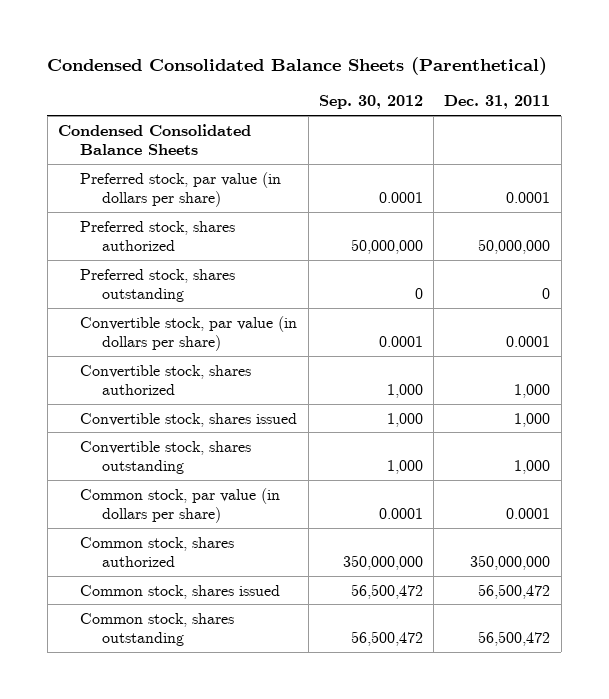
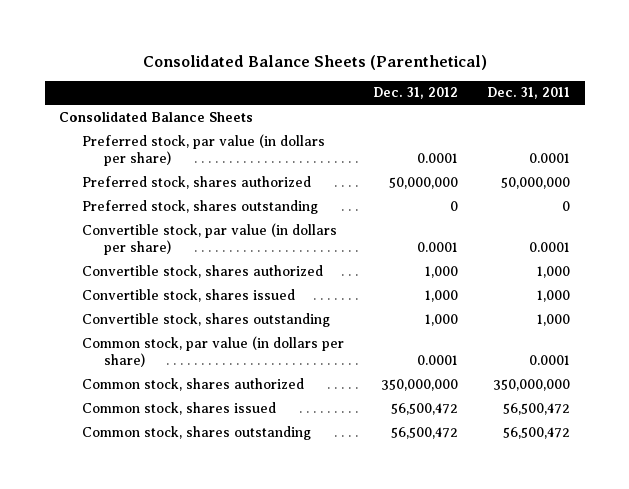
[47,57,548,76] Condensed Consolidated Balance Sheets (Parenthetical) -> [142,54,487,70] Consolidated Balance Sheets (Parenthetical)
[318,95,423,110] Sep. 30, 2012 -> none
none -> [372,87,458,100] Dec. 31, 2012
[58,123,252,156] Condensed Consolidated Balance Sheets -> [59,110,254,122] Consolidated Balance Sheets

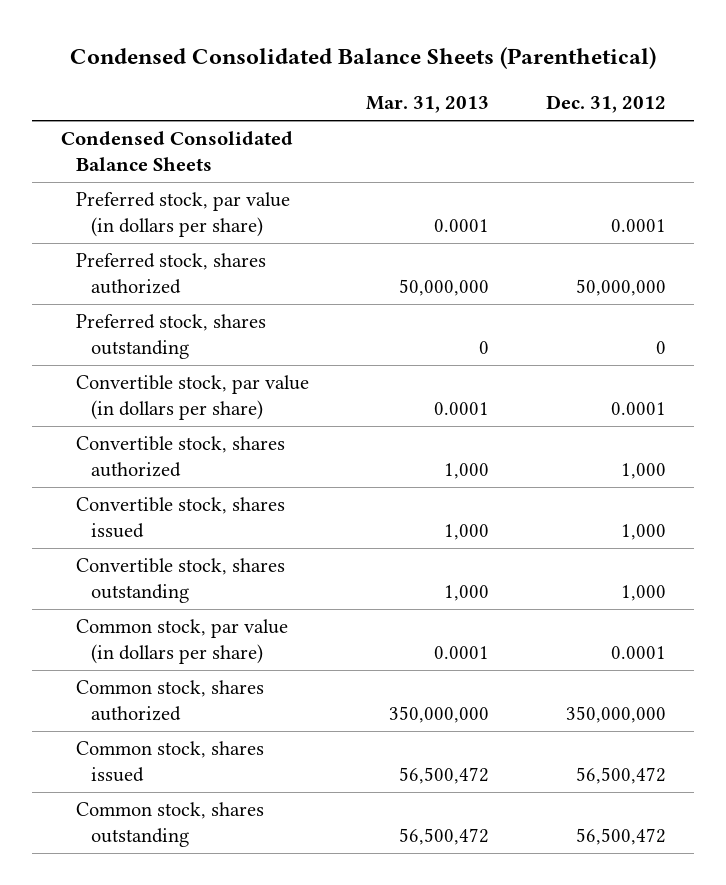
[142,54,487,70] Consolidated Balance Sheets (Parenthetical) -> [70,47,657,70] Condensed Consolidated Balance Sheets (Parenthetical)
[487,87,571,100] Dec. 31, 2011 -> none
none -> [365,96,489,114] Mar. 31, 2013
[59,110,254,122] Consolidated Balance Sheets -> [60,131,293,172] Condensed Consolidated Balance Sheets

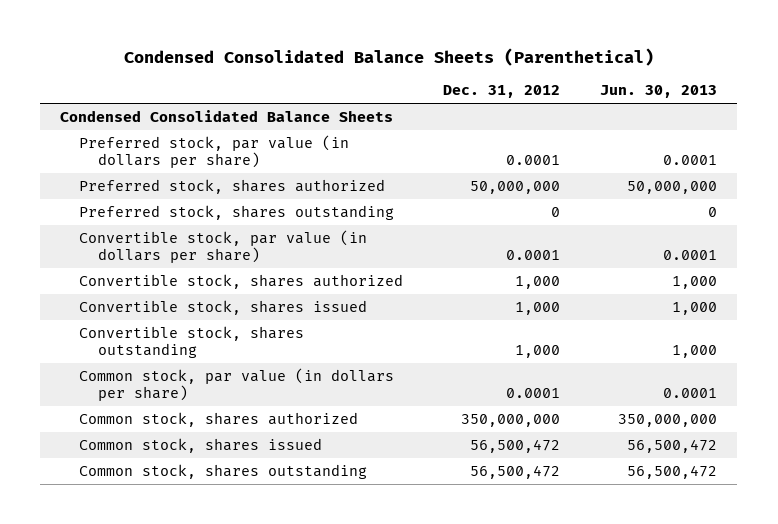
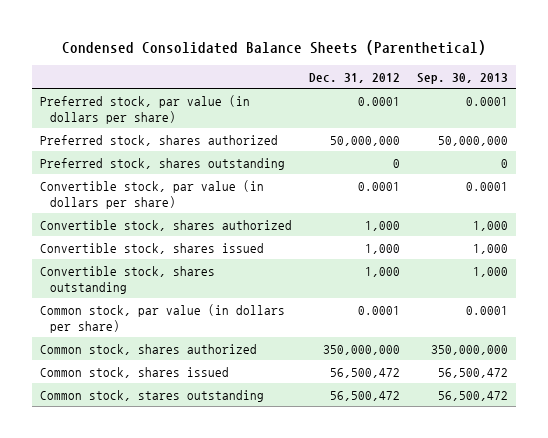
[600,85,718,99] Jun. 30, 2013 -> none
none -> [416,72,508,84] Sep. 30, 2013
[60,110,394,123] Condensed Consolidated Balance Sheets -> none
[79,464,368,480] Common stock, shares outstanding -> [40,389,265,402] Common stock, stares outstanding

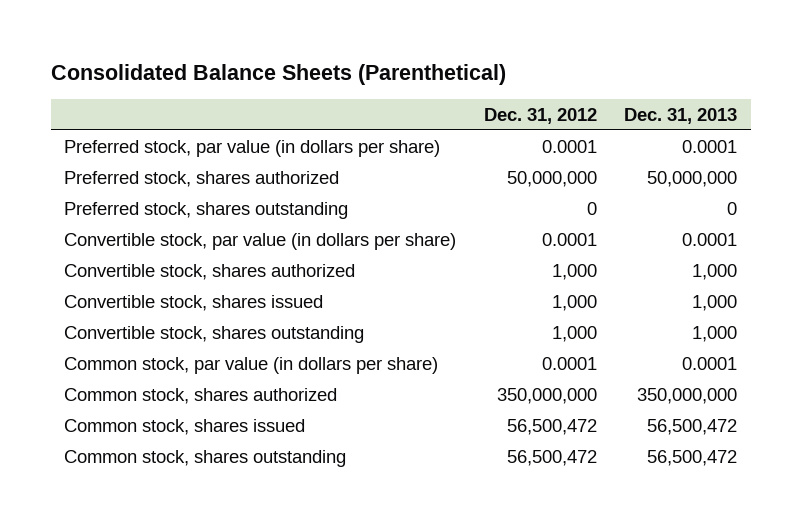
[61,39,486,55] Condensed Consolidated Balance Sheets (Parenthetical) -> [50,63,506,85] Consolidated Balance Sheets (Parenthetical)
[416,72,508,84] Sep. 30, 2013 -> none
none -> [624,107,738,124] Dec. 31, 2013
[40,389,265,402] Common stock, stares outstanding -> [64,450,347,468] Common stock, shares outstanding

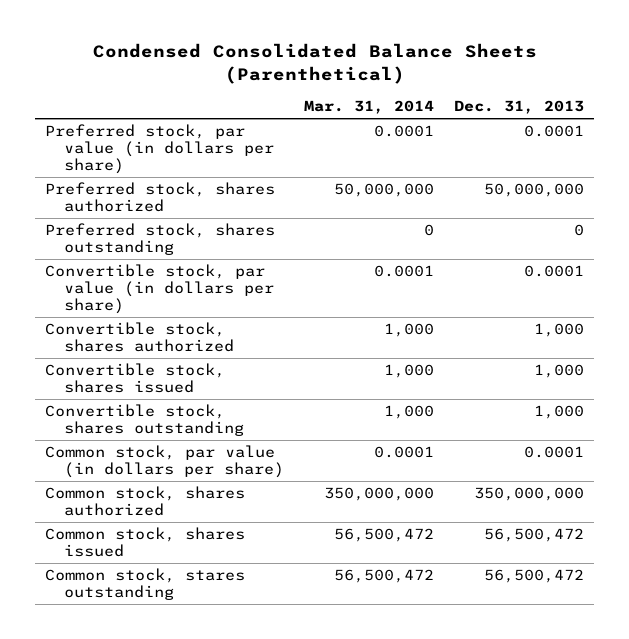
[50,63,506,85] Consolidated Balance Sheets (Parenthetical) -> [92,43,537,84] Condensed Consolidated Balance Sheets (Parenthetical)
[483,107,597,124] Dec. 31, 2012 -> none
none -> [304,99,435,114] Mar. 31, 2014
[64,450,347,468] Common stock, shares outstanding -> [45,568,246,600] Common stock, stares outstanding

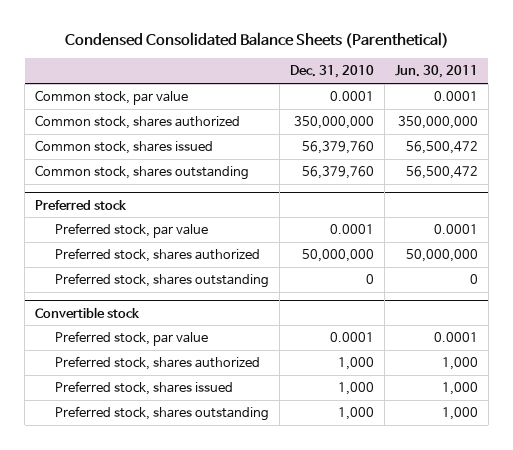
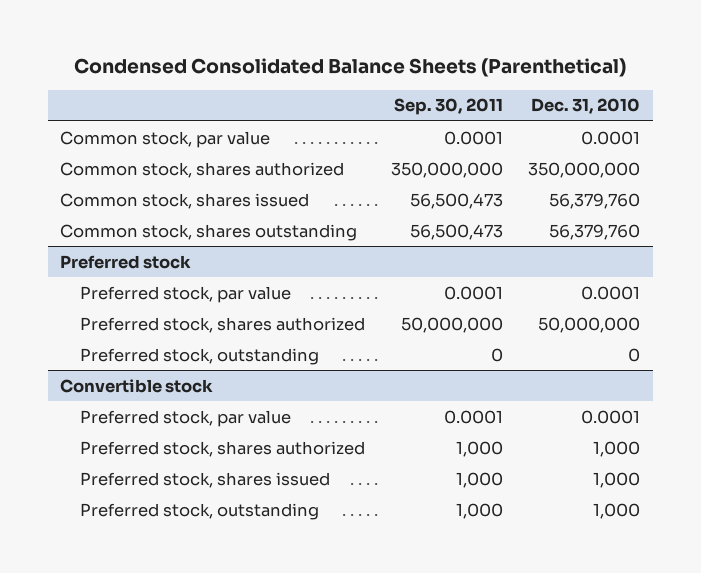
[394,65,478,79] Jun. 30, 2011 -> none
none -> [393,98,503,116] Sep. 30, 2011
[54,273,269,289] Preferred stock, shares outstanding -> [80,347,320,365] Preferred stock, outstanding
[54,406,269,422] Preferred stock, shares outstanding -> [80,502,320,520] Preferred stock, outstanding

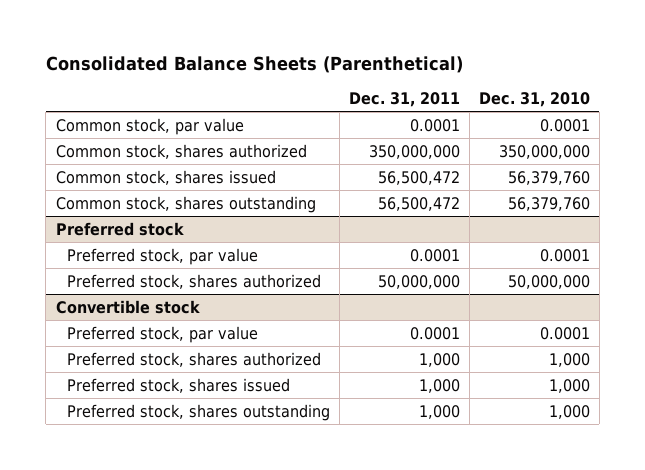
[74,58,627,78] Condensed Consolidated Balance Sheets (Parenthetical) -> [45,55,463,73] Consolidated Balance Sheets (Parenthetical)
[393,98,503,116] Sep. 30, 2011 -> none
none -> [348,91,460,107] Dec. 31, 2011
[80,347,320,365] Preferred stock, outstanding -> none
[80,502,320,520] Preferred stock, outstanding -> [66,403,330,421] Preferred stock, shares outstanding

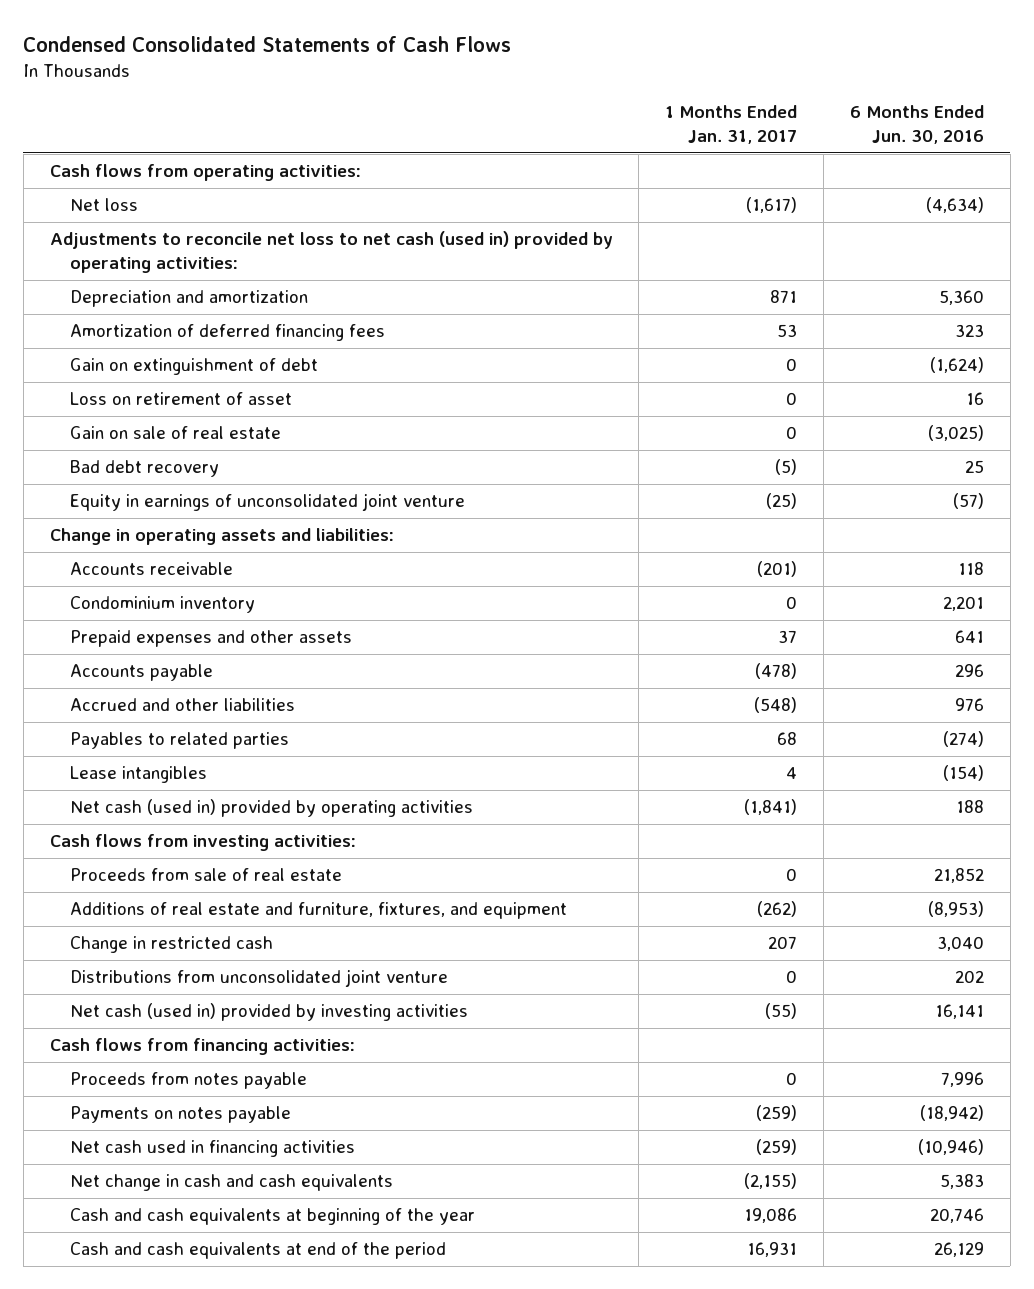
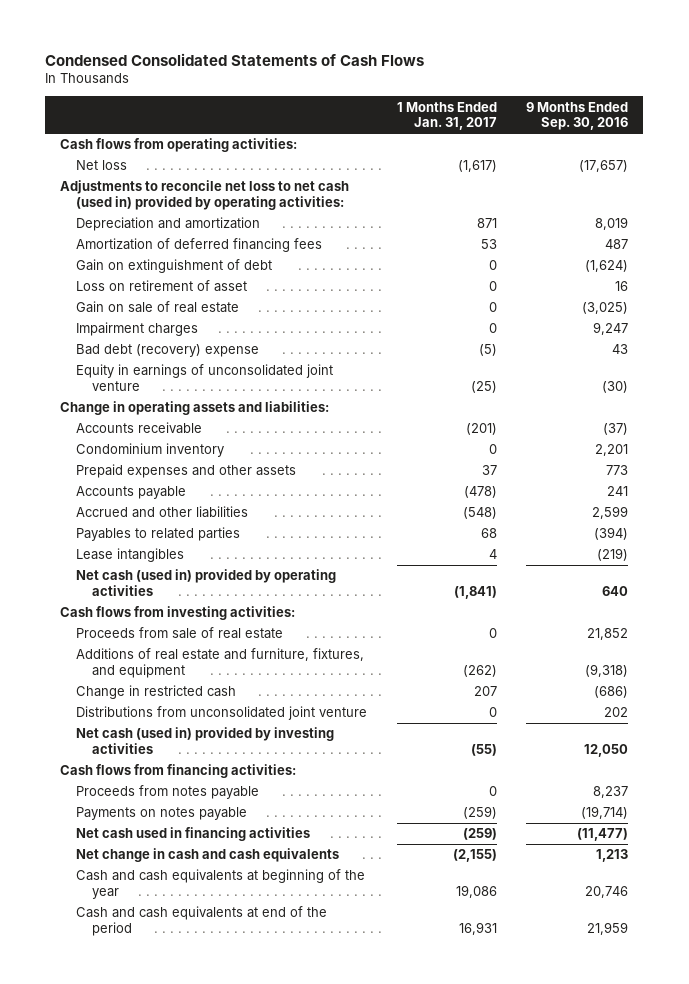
[849,105,984,144] 6 Months Ended Jun. 30, 2016 -> none
none -> [526,101,629,131] 9 Months Ended Sep. 30, 2016
none -> [75,322,198,337] Impairment charges
[70,460,220,478] Bad debt recovery -> [75,344,259,358] Bad debt (recovery) expense

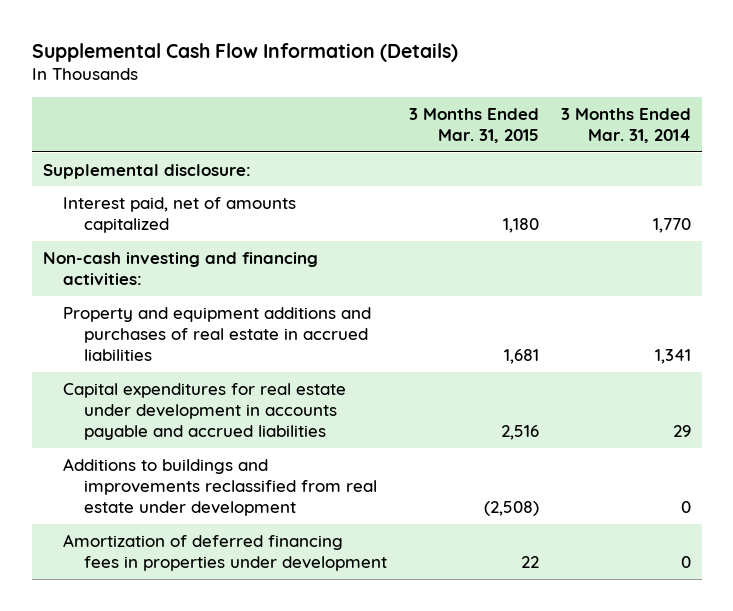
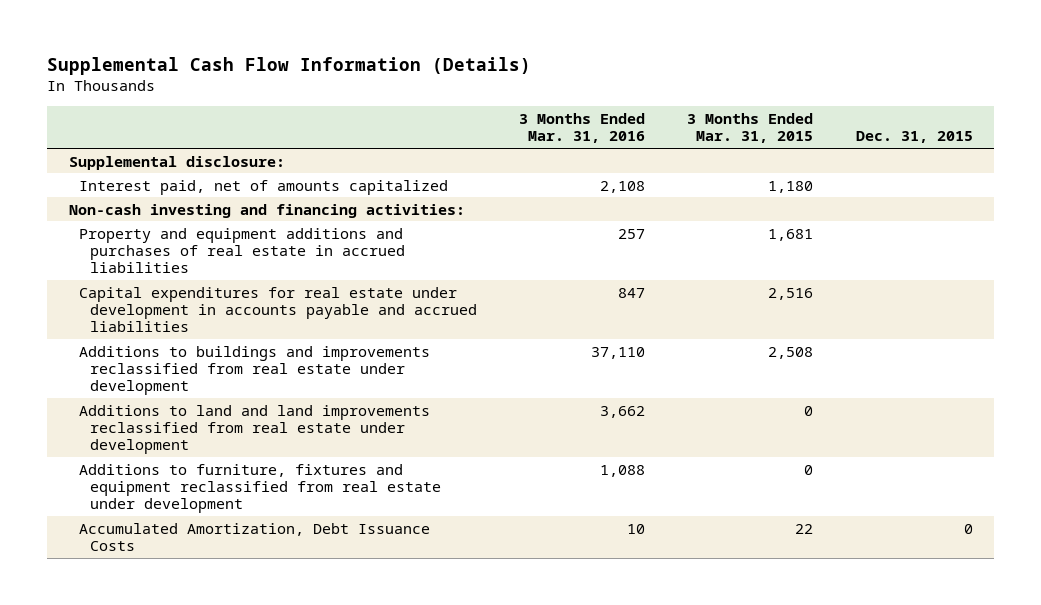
[560,107,691,143] 3 Months Ended Mar. 31, 2014 -> none
none -> [519,112,646,144] 3 Months Ended Mar. 31, 2016
none -> [855,131,973,144] Dec. 31, 2015
[63,533,388,571] Amortization of deferred financing fees in properties under development -> none
[484,501,540,517] (2,508) -> [768,346,814,359] 2,508
none -> [79,404,431,455] Additions to land and land improvements reclassified from real estate under development
none -> [79,463,442,514] Additions to furniture, fixtures and equipment reclassified from real estate under development
none -> [79,522,431,551] Accumulated Amortization, Debt Issuance Costs

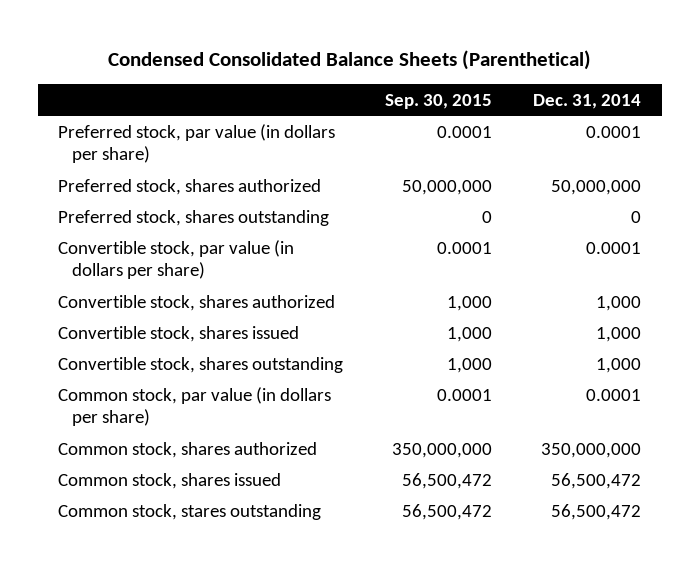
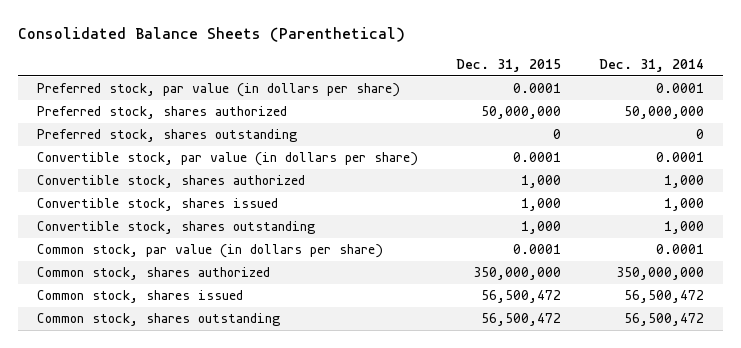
[107,50,591,71] Condensed Consolidated Balance Sheets (Parenthetical) -> [17,27,405,43] Consolidated Balance Sheets (Parenthetical)
[384,93,492,109] Sep. 30, 2015 -> none
none -> [455,59,561,73] Dec. 31, 2015
[58,503,322,520] Common stock, stares outstanding -> [36,313,280,327] Common stock, shares outstanding

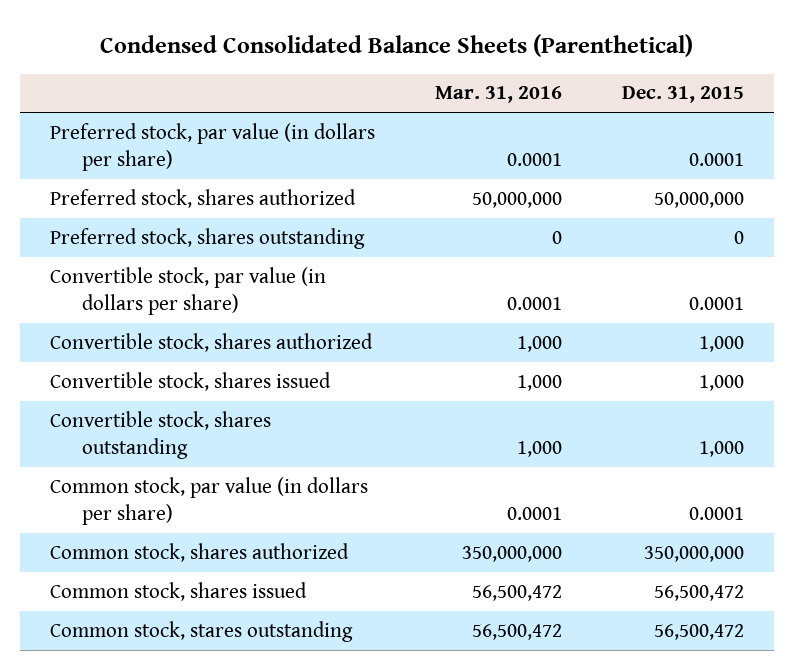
[17,27,405,43] Consolidated Balance Sheets (Parenthetical) -> [100,33,694,57] Condensed Consolidated Balance Sheets (Parenthetical)
[598,59,704,73] Dec. 31, 2014 -> none
none -> [435,86,563,104] Mar. 31, 2016
[36,313,280,327] Common stock, shares outstanding -> [49,620,353,642] Common stock, stares outstanding

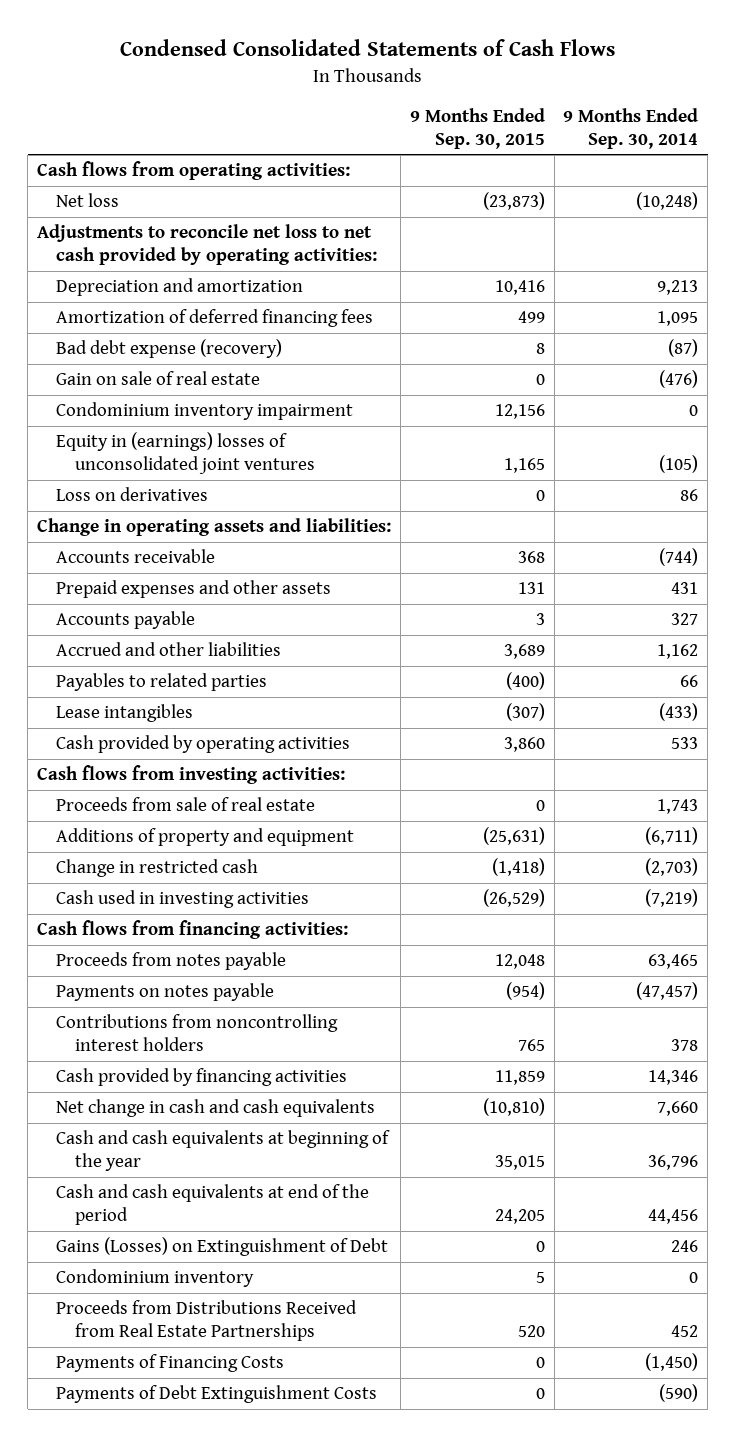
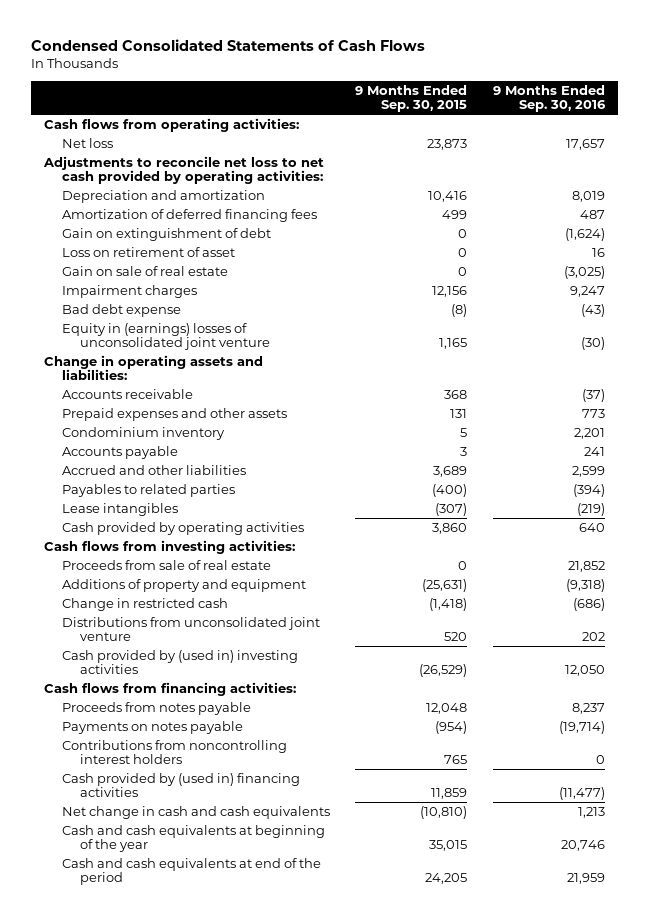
[563,107,699,149] 9 Months Ended Sep. 30, 2014 -> none
none -> [492,84,606,113] 9 Months Ended Sep. 30, 2016
[482,192,545,211] (23,873) -> [427,138,468,150] 23,873
[55,339,282,359] Bad debt expense (recovery) -> none
none -> [61,227,271,241] Gain on extinguishment of debt
none -> [61,246,235,257] Loss on retirement of asset
[55,487,208,502] Loss on derivatives -> none
[55,402,353,421] Condominium inventory impairment -> [61,284,197,298] Impairment charges
none -> [61,303,181,317] Bad debt expense
[55,432,315,475] Equity in (earnings) losses of unconsolidated joint ventures -> [61,322,270,351] Equity in (earnings) losses of unconsolidated joint venture
[55,1269,254,1288] Condominium inventory -> [61,426,225,440] Condominium inventory
none -> [61,616,320,642] Distributions from unconsolidated joint venture
[55,890,309,909] Cash used in investing activities -> [61,649,298,675] Cash provided by (used in) investing activities
[55,1068,347,1087] Cash provided by financing activities -> [61,772,300,798] Cash provided by (used in) financing activities
[55,1237,388,1257] Gains (Losses) on Extinguishment of Debt -> none
[55,1300,357,1342] Proceeds from Distributions Received from Real Estate Partnerships -> none
[55,1354,284,1373] Payments of Financing Costs -> none
[55,1385,377,1404] Payments of Debt Extinguishment Costs -> none

